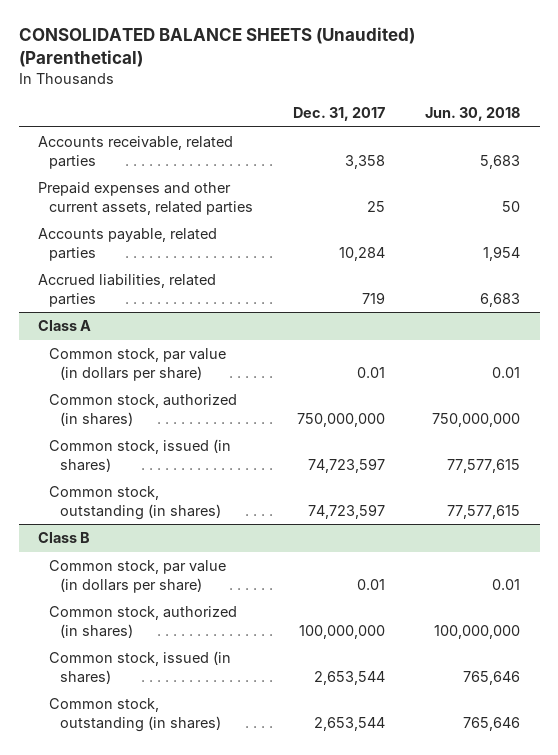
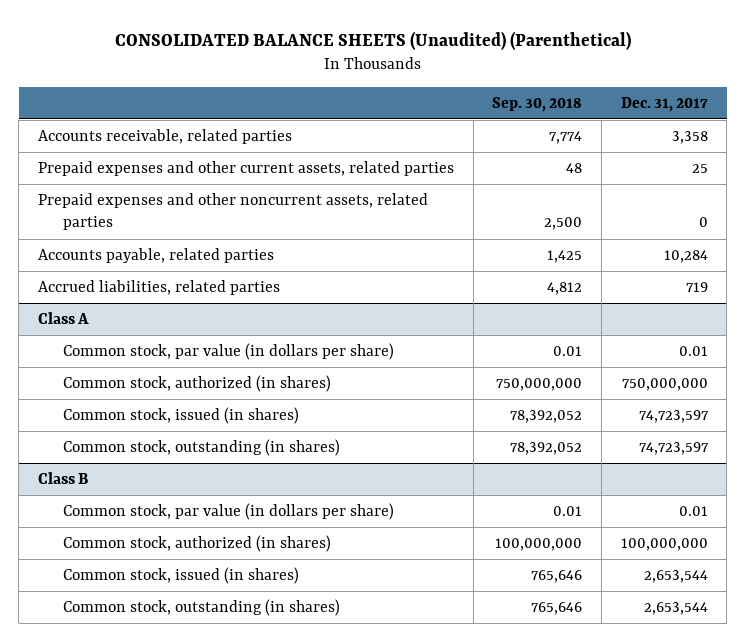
[424,106,520,121] Jun. 30, 2018 -> none
none -> [492,96,583,112] Sep. 30, 2018
none -> [37,193,428,231] Prepaid expenses and other noncurrent assets, related parties

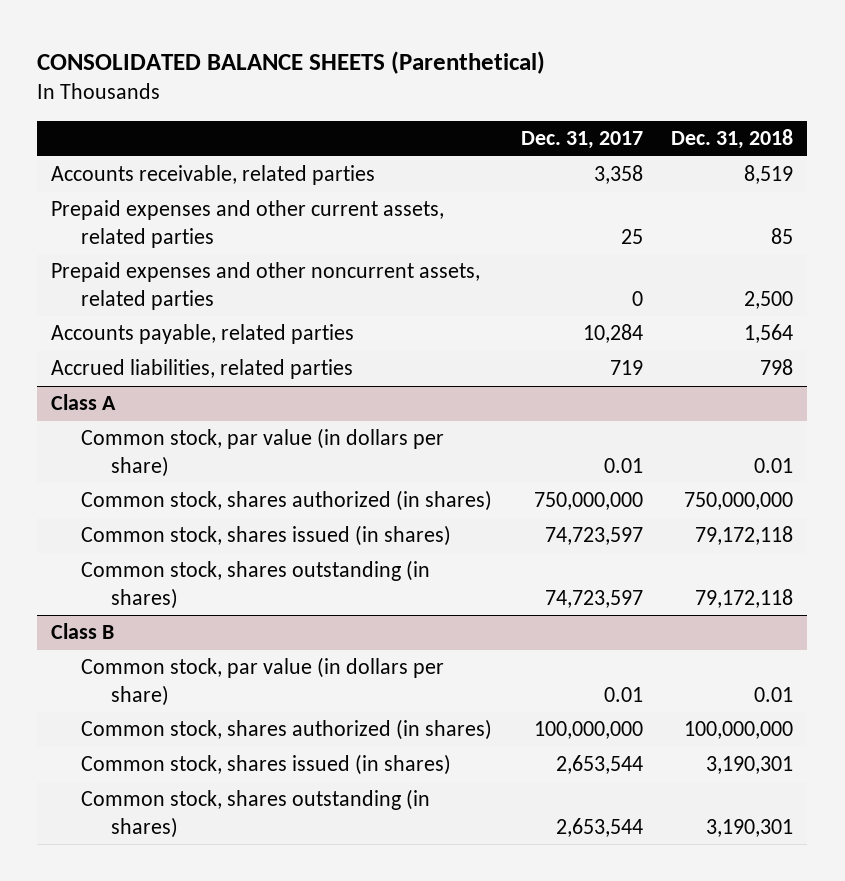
[114,30,631,50] CONSOLIDATED BALANCE SHEETS (Unaudited) (Parenthetical) -> [37,51,546,75] CONSOLIDATED BALANCE SHEETS (Parenthetical)
[492,96,583,112] Sep. 30, 2018 -> none
none -> [671,129,794,150] Dec. 31, 2018
[62,375,331,393] Common stock, authorized (in shares) -> [81,490,493,512] Common stock, shares authorized (in shares)
[62,407,299,425] Common stock, issued (in shares) -> [81,525,452,547] Common stock, shares issued (in shares)
[62,439,340,457] Common stock, outstanding (in shares) -> [81,560,431,609] Common stock, shares outstanding (in shares)
[62,535,331,553] Common stock, authorized (in shares) -> [81,719,493,741] Common stock, shares authorized (in shares)
[62,567,299,585] Common stock, issued (in shares) -> [81,754,452,776] Common stock, shares issued (in shares)
[62,599,340,617] Common stock, outstanding (in shares) -> [81,789,431,838] Common stock, shares outstanding (in shares)

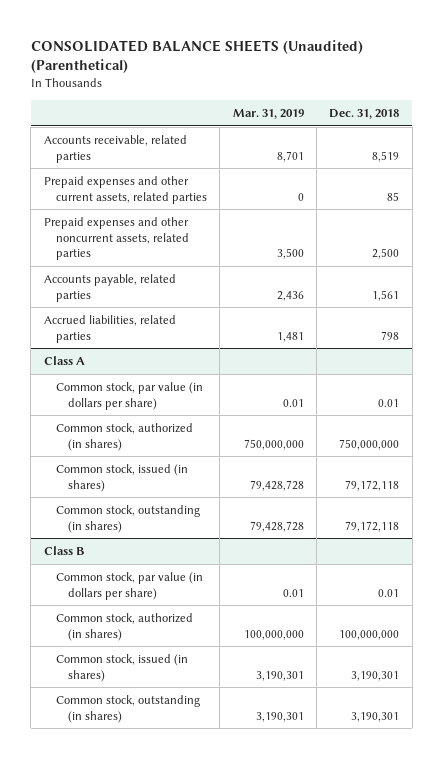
[37,51,546,75] CONSOLIDATED BALANCE SHEETS (Parenthetical) -> [30,39,363,74] CONSOLIDATED BALANCE SHEETS (Unaudited) (Parenthetical)
[520,131,643,150] Dec. 31, 2017 -> none
none -> [232,109,304,120] Mar. 31, 2019
[744,324,794,344] 1,564 -> [372,289,400,301] 1,561
[81,490,493,512] Common stock, shares authorized (in shares) -> [55,422,193,451] Common stock, authorized (in shares)
[81,525,452,547] Common stock, shares issued (in shares) -> [55,463,188,492] Common stock, issued (in shares)
[81,560,431,609] Common stock, shares outstanding (in shares) -> [55,504,200,533] Common stock, outstanding (in shares)
[81,719,493,741] Common stock, shares authorized (in shares) -> [55,612,193,641] Common stock, authorized (in shares)
[81,754,452,776] Common stock, shares issued (in shares) -> [55,653,188,682] Common stock, issued (in shares)
[81,789,431,838] Common stock, shares outstanding (in shares) -> [55,694,200,723] Common stock, outstanding (in shares)

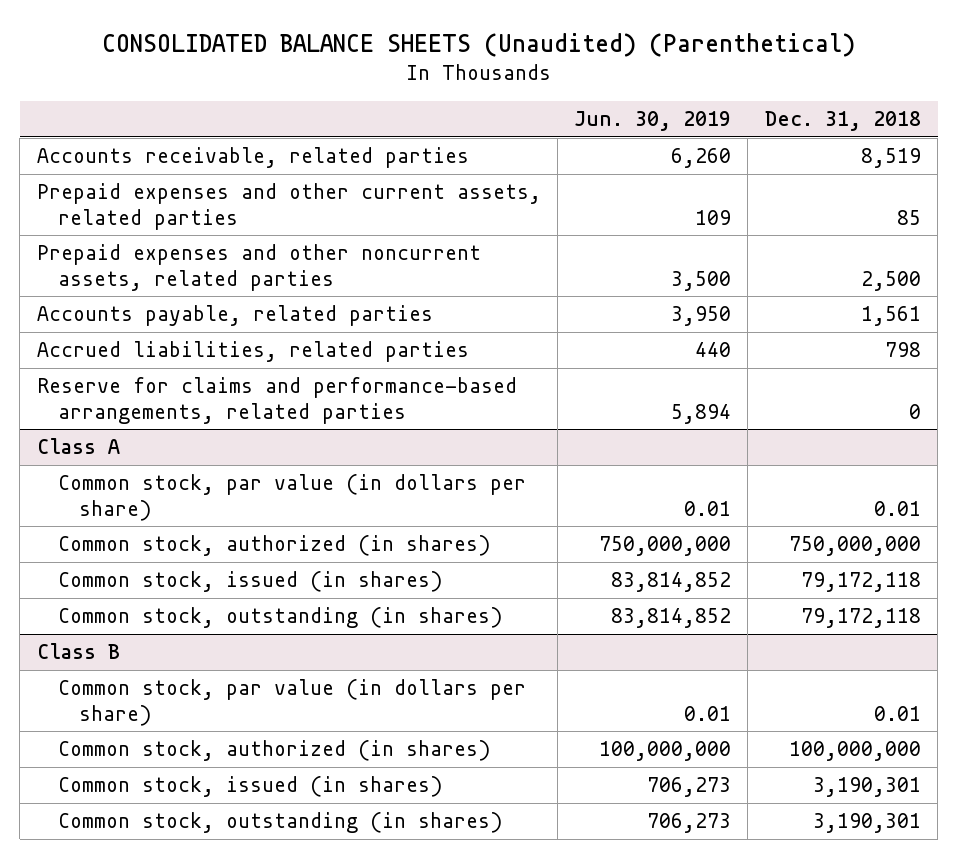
[232,109,304,120] Mar. 31, 2019 -> none
none -> [574,110,732,131] Jun. 30, 2019
none -> [36,377,517,424] Reserve for claims and performance-based arrangements, related parties

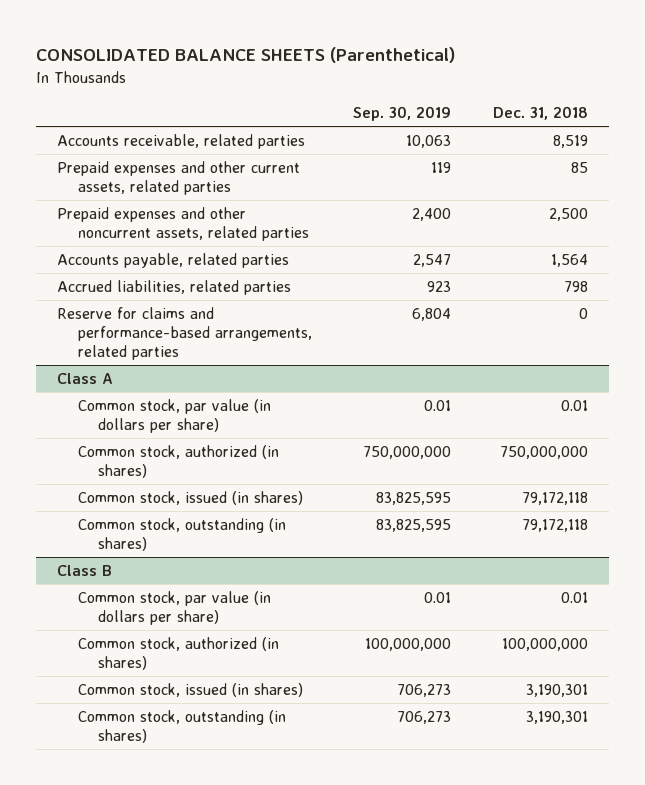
[101,32,855,57] CONSOLIDATED BALANCE SHEETS (Unaudited) (Parenthetical) -> [36,47,456,64] CONSOLIDATED BALANCE SHEETS (Parenthetical)
[574,110,732,131] Jun. 30, 2019 -> none
none -> [353,106,452,122] Sep. 30, 2019
[860,306,921,327] 1,561 -> [551,253,589,267] 1,564

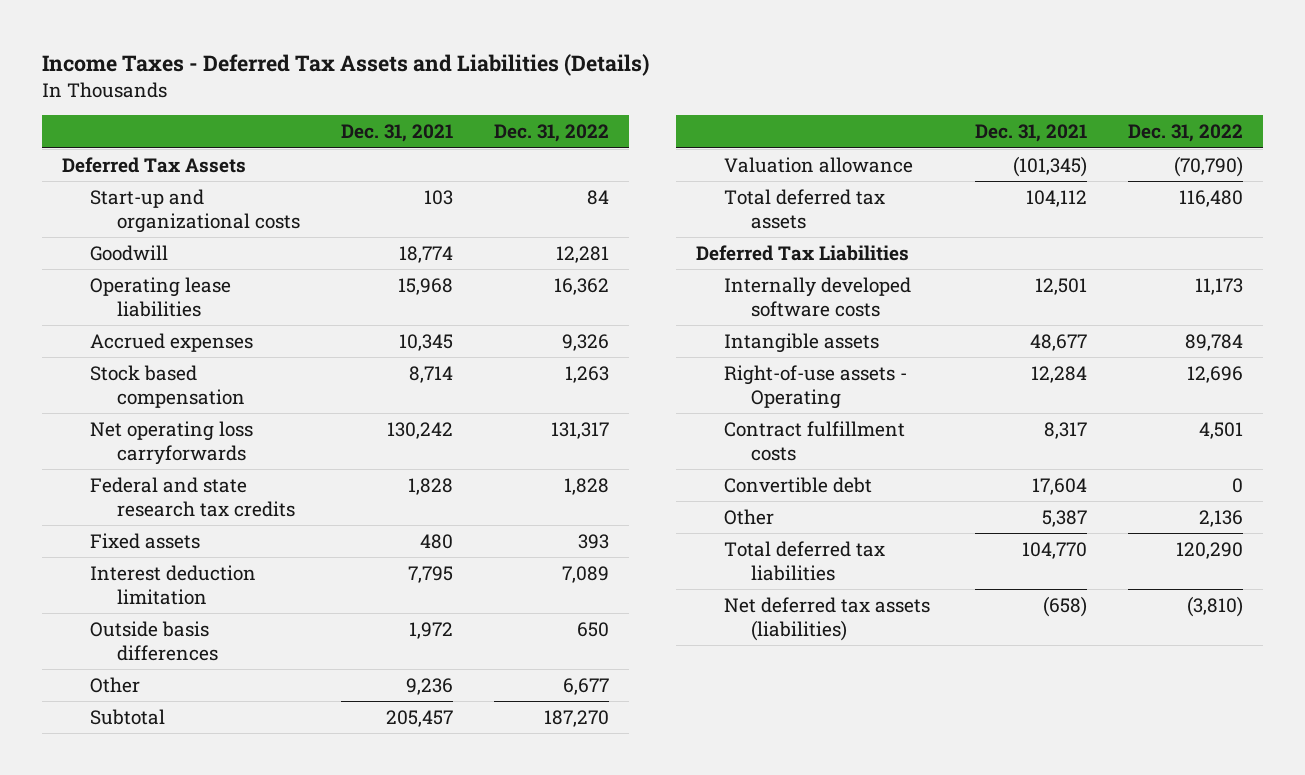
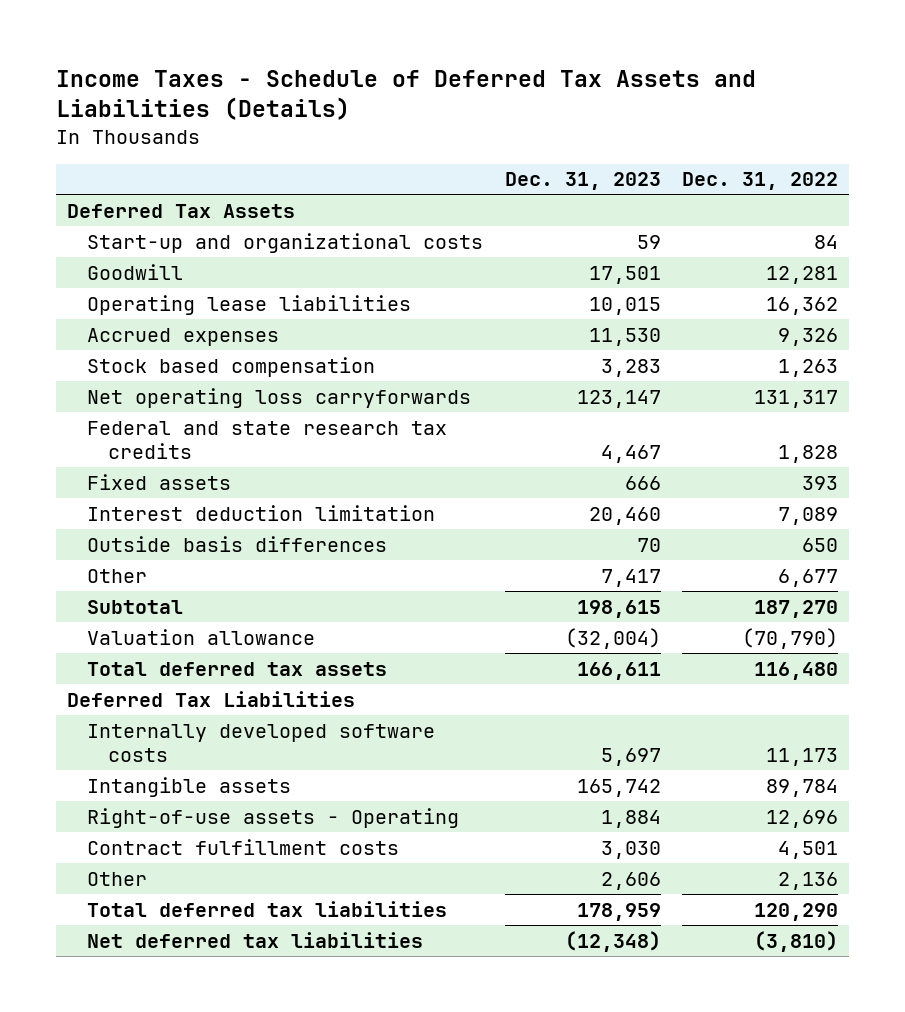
[41,54,649,77] Income Taxes - Deferred Tax Assets and Liabilities (Details) -> [56,69,757,121] Income Taxes - Schedule of Deferred Tax Assets and Liabilities (Details)
[340,124,453,143] Dec. 31, 2021 -> none
none -> [504,172,661,191] Dec. 31, 2023
[723,476,872,493] Convertible debt -> none
[723,596,930,641] Net deferred tax assets (liabilities) -> [87,931,424,948] Net deferred tax liabilities

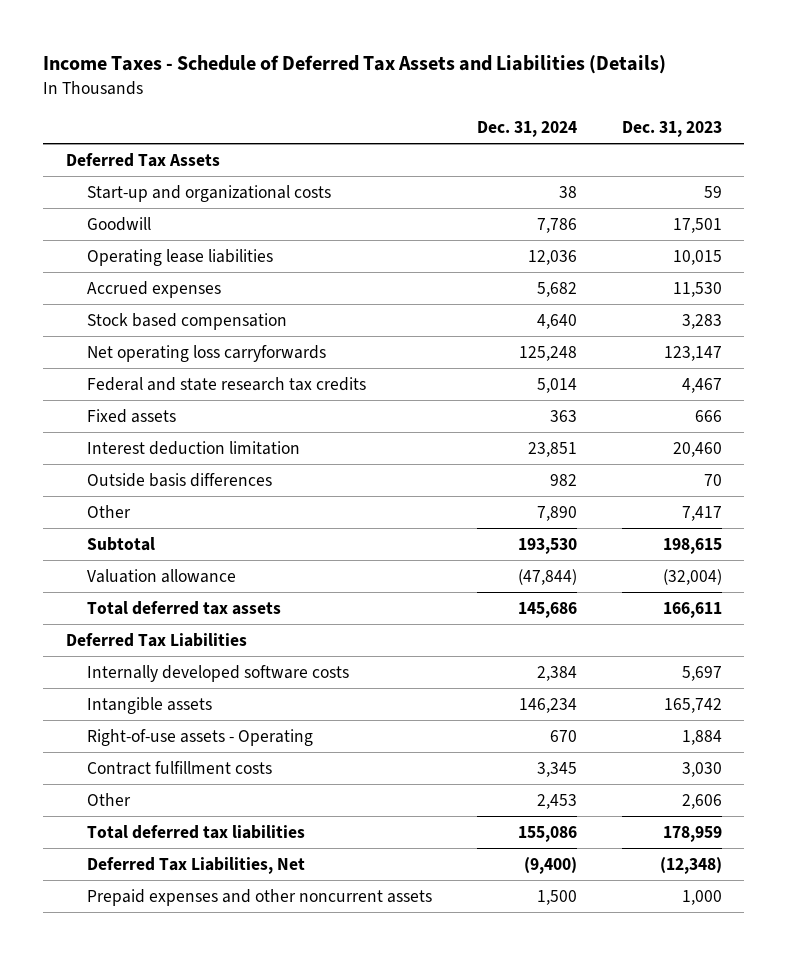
[682,172,839,191] Dec. 31, 2022 -> none
none -> [477,120,578,137] Dec. 31, 2024
[87,931,424,948] Net deferred tax liabilities -> [87,856,306,874] Deferred Tax Liabilities, Net
none -> [87,888,433,906] Prepaid expenses and other noncurrent assets

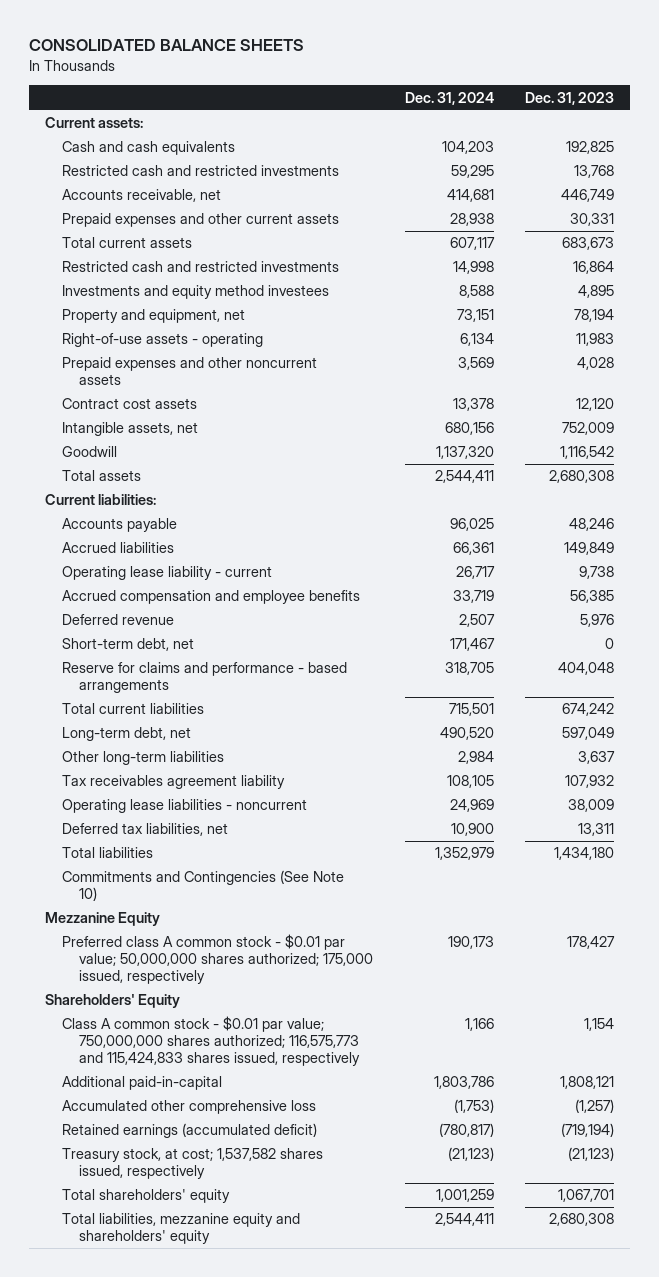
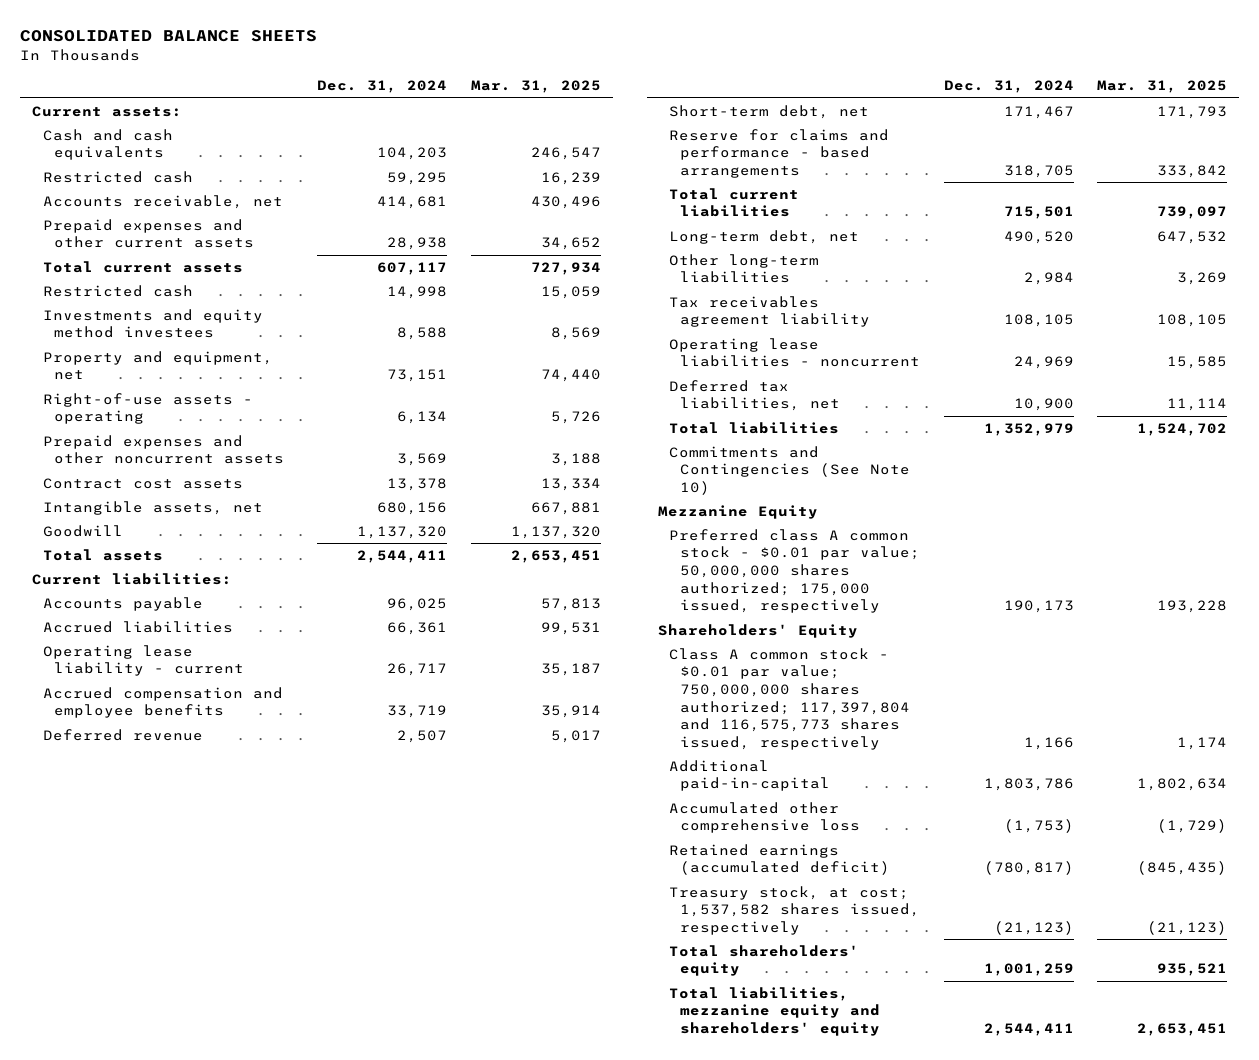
[525,91,615,105] Dec. 31, 2023 -> none
none -> [470,80,601,94] Mar. 31, 2025
[62,165,340,177] Restricted cash and restricted investments -> [42,170,193,183] Restricted cash
[62,261,340,273] Restricted cash and restricted investments -> [42,284,193,297] Restricted cash
[62,1016,361,1067] Class A common stock - $0.01 par value; 750,000,000 shares authorized; 116,575,773 and 115,424,833 shares issued, respectively -> [669,647,911,750] Class A common stock - $0.01 par value; 750,000,000 shares authorized; 117,397,804 and 116,575,773 shares issued, respectively

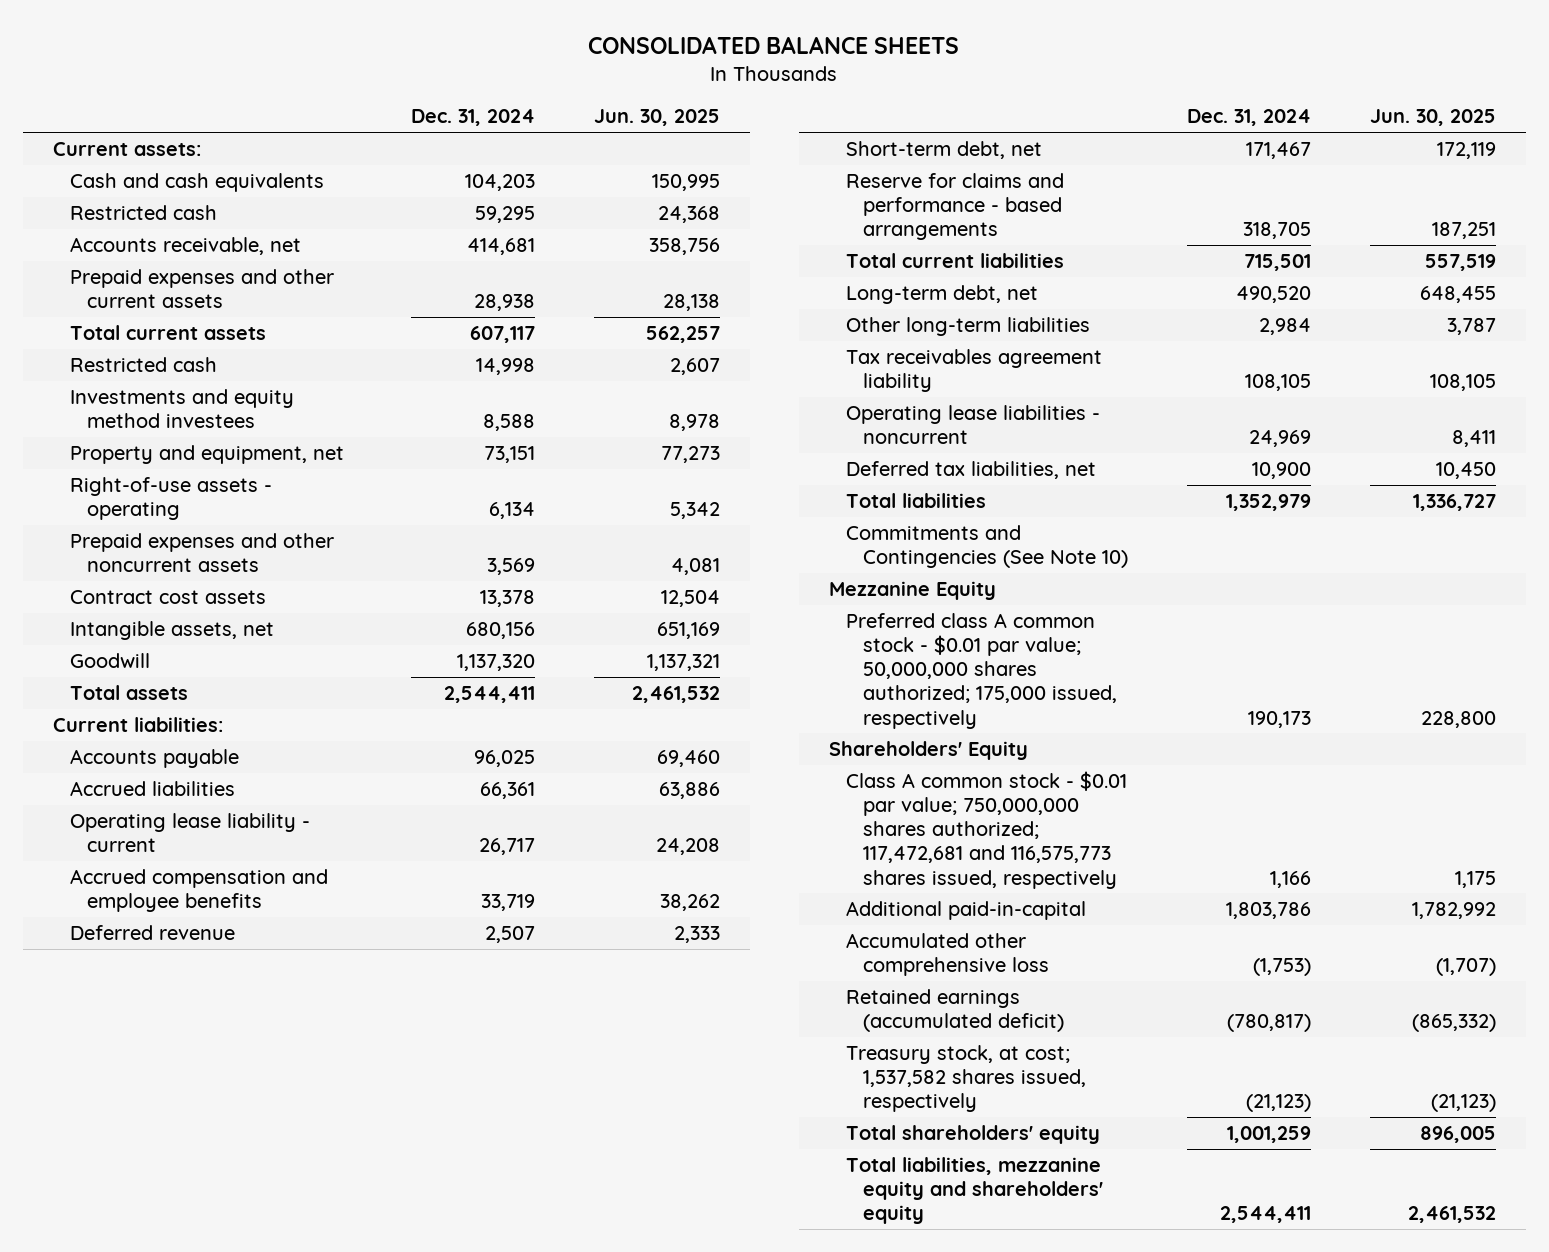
[470,80,601,94] Mar. 31, 2025 -> none
none -> [594,109,721,127] Jun. 30, 2025
[669,647,911,750] Class A common stock - $0.01 par value; 750,000,000 shares authorized; 117,397,804 and 116,575,773 shares issued, respectively -> [845,770,1127,889] Class A common stock - $0.01 par value; 750,000,000 shares authorized; 117,472,681 and 116,575,773 shares issued, respectively

